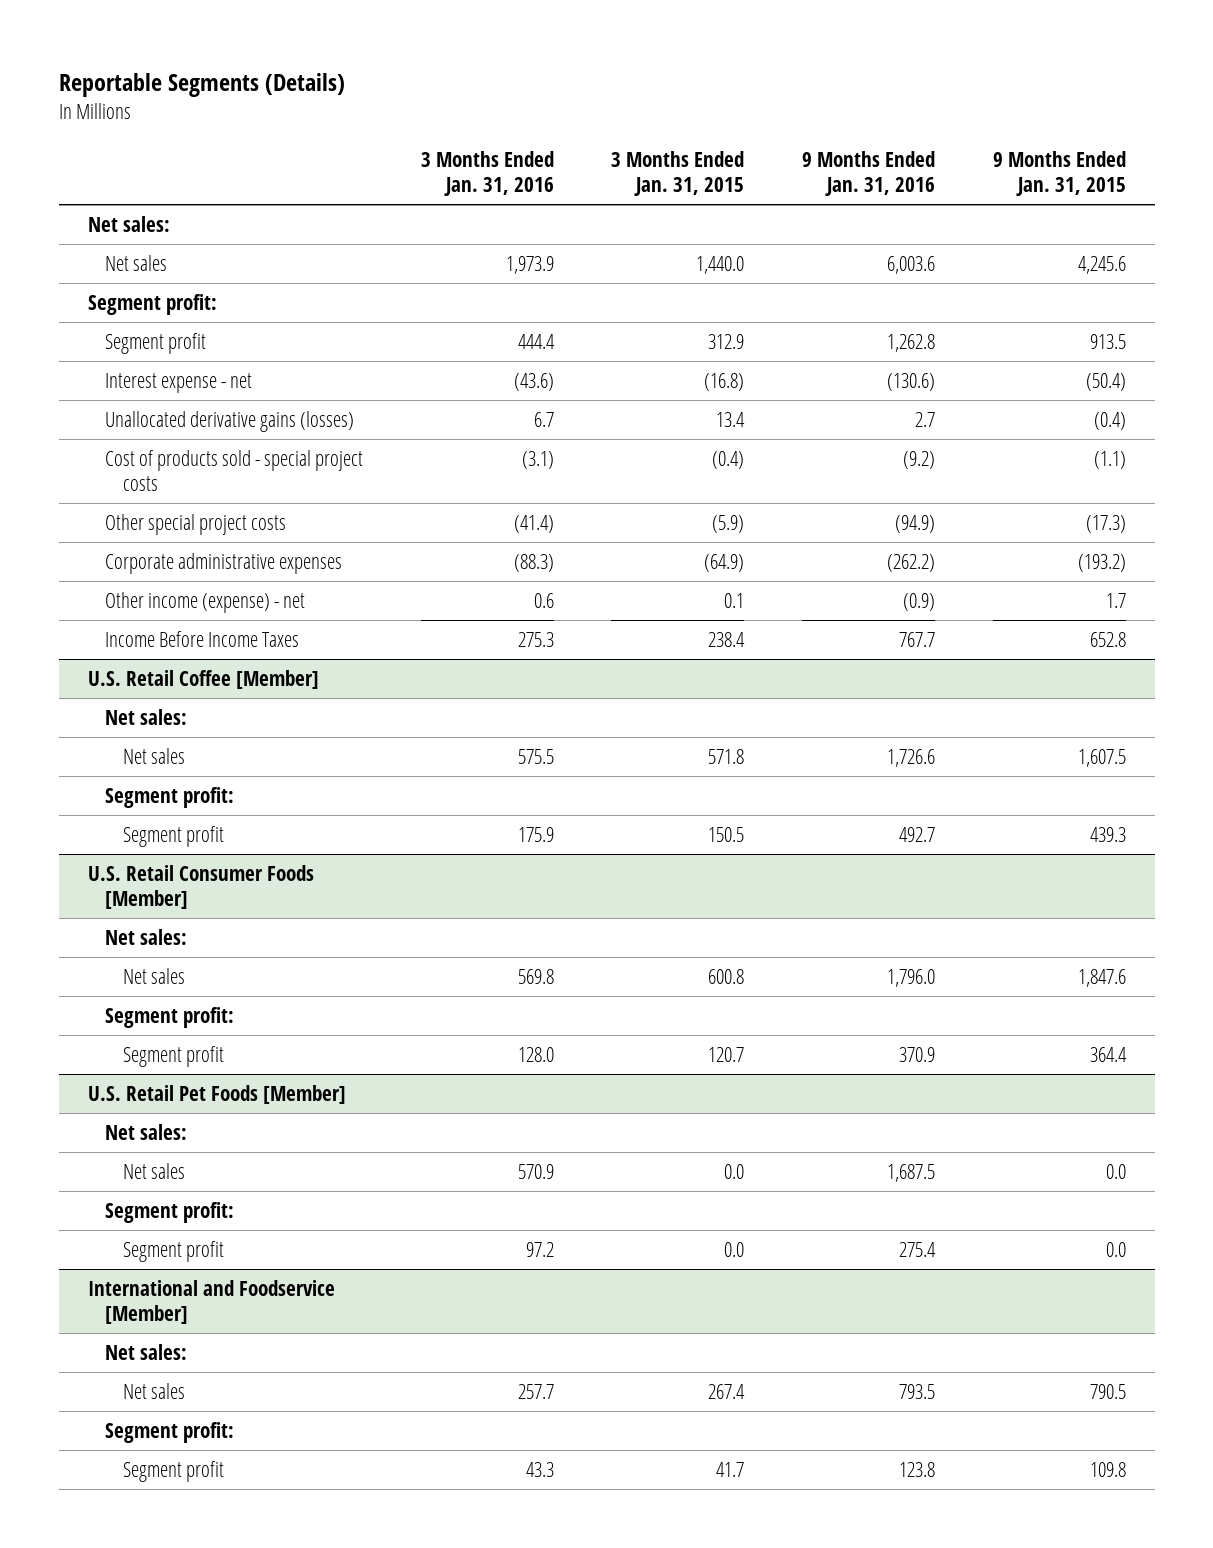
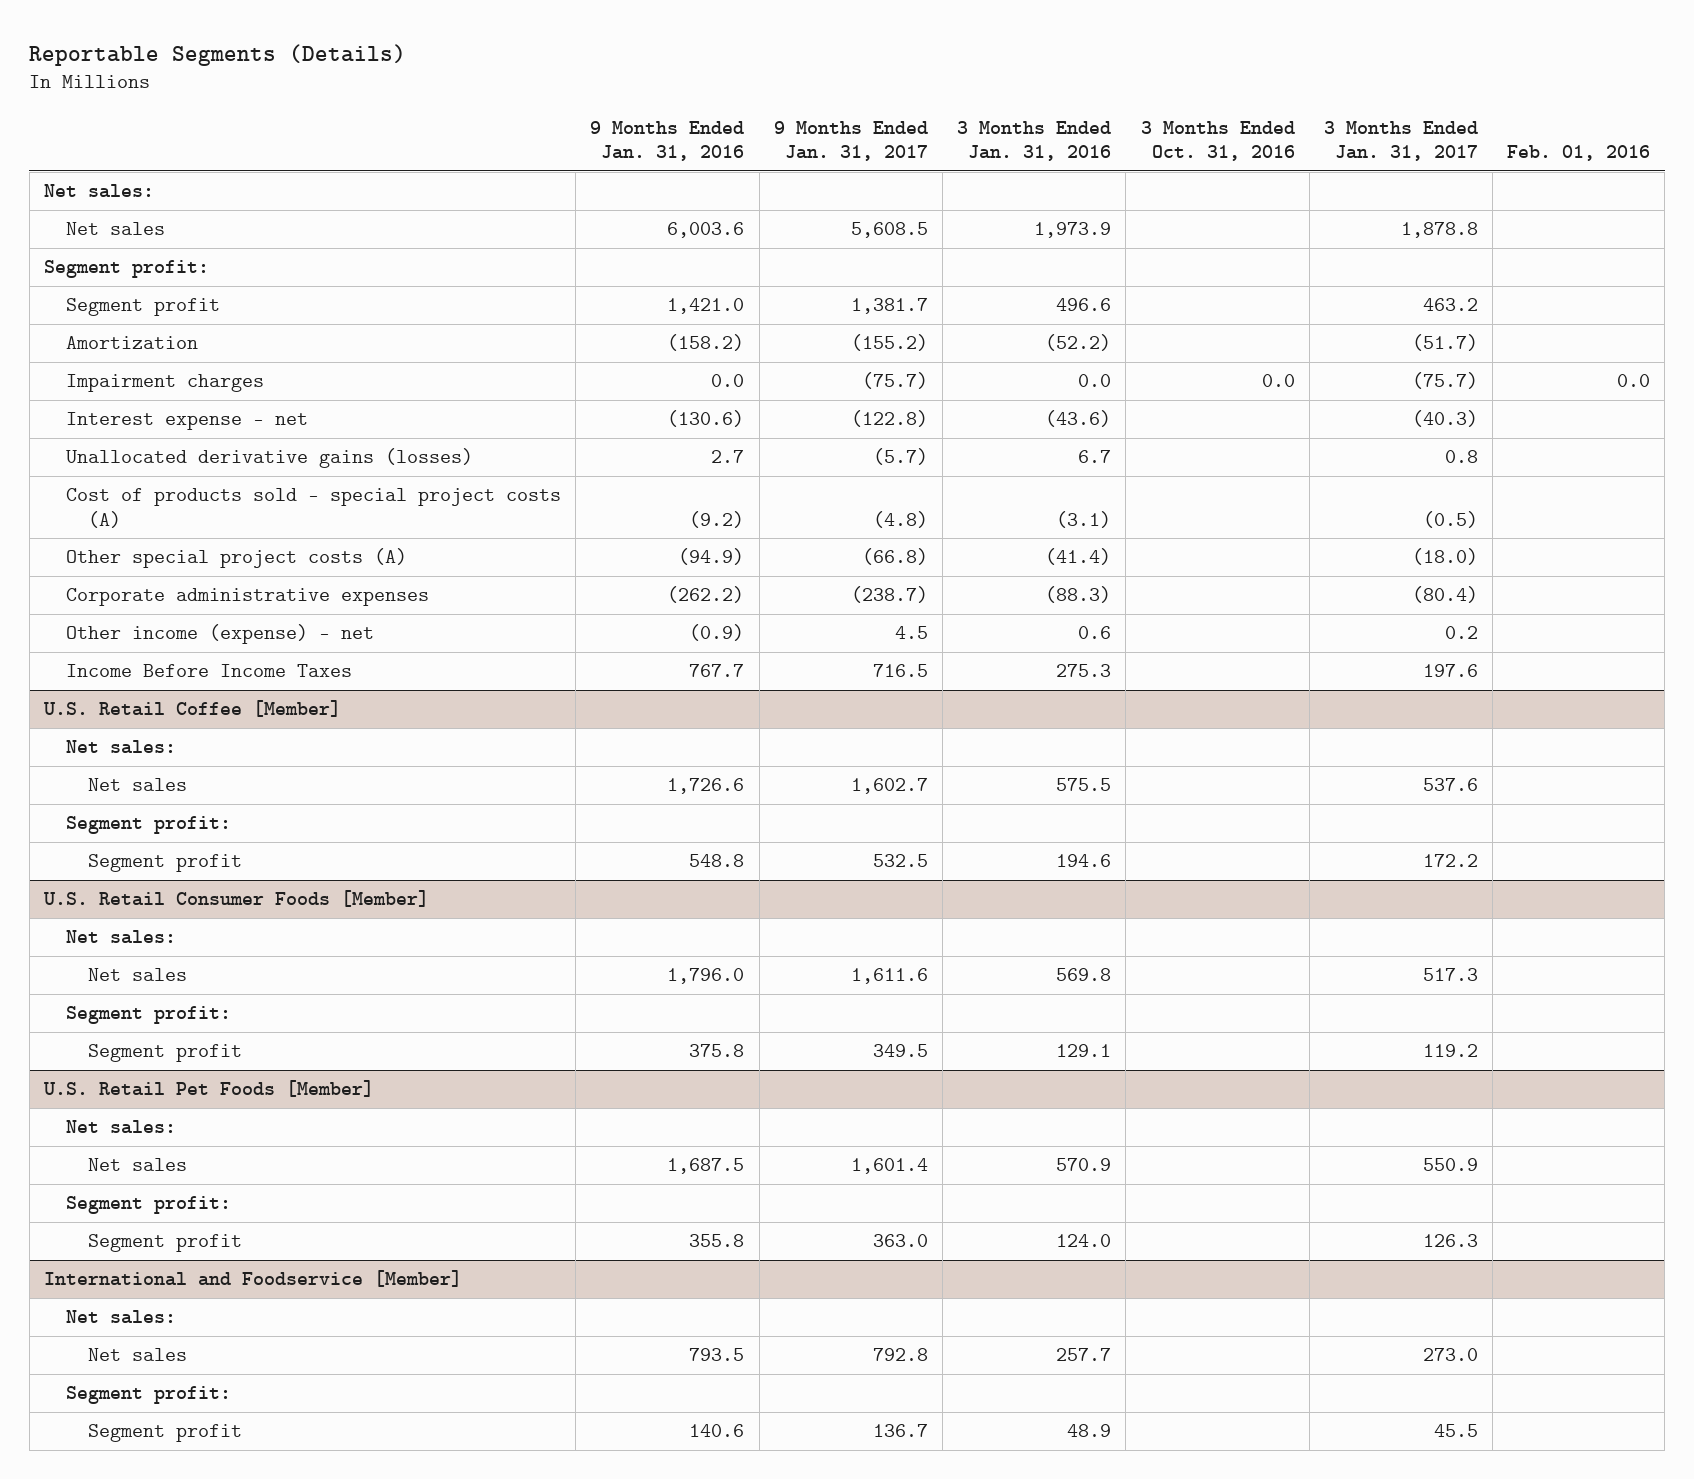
[611,151,745,196] 3 Months Ended Jan. 31, 2015 -> none
[992,151,1126,196] 9 Months Ended Jan. 31, 2015 -> none
none -> [773,120,928,162] 9 Months Ended Jan. 31, 2017
none -> [1140,120,1295,162] 3 Months Ended Oct. 31, 2016
none -> [1323,120,1478,162] 3 Months Ended Jan. 31, 2017
none -> [1507,145,1651,162] Feb. 01, 2016
[517,334,555,350] 444.4 -> [1056,298,1112,312] 496.6
[887,334,936,353] 1,262.8 -> [667,298,745,315] 1,421.0
none -> [66,336,199,350] Amortization
none -> [66,374,265,393] Impairment charges
[105,450,364,491] Cost of products sold - special project costs -> [66,488,562,528] Cost of products sold - special project costs (A)
[105,514,287,536] Other special project costs -> [66,548,408,569] Other special project costs (A)
[517,827,554,843] 175.9 -> [1056,854,1112,868] 194.6
[899,827,936,843] 492.7 -> [689,854,745,868] 548.8
[517,1047,554,1063] 128.0 -> [1056,1044,1112,1058] 129.1
[899,1047,936,1063] 370.9 -> [689,1044,745,1058] 375.8
[525,1242,554,1258] 97.2 -> [1056,1234,1112,1248] 124.0
[899,1242,937,1258] 275.4 -> [689,1234,745,1248] 355.8
[525,1462,554,1478] 43.3 -> [1067,1424,1112,1438] 48.9
[899,1462,936,1478] 123.8 -> [689,1424,745,1438] 140.6

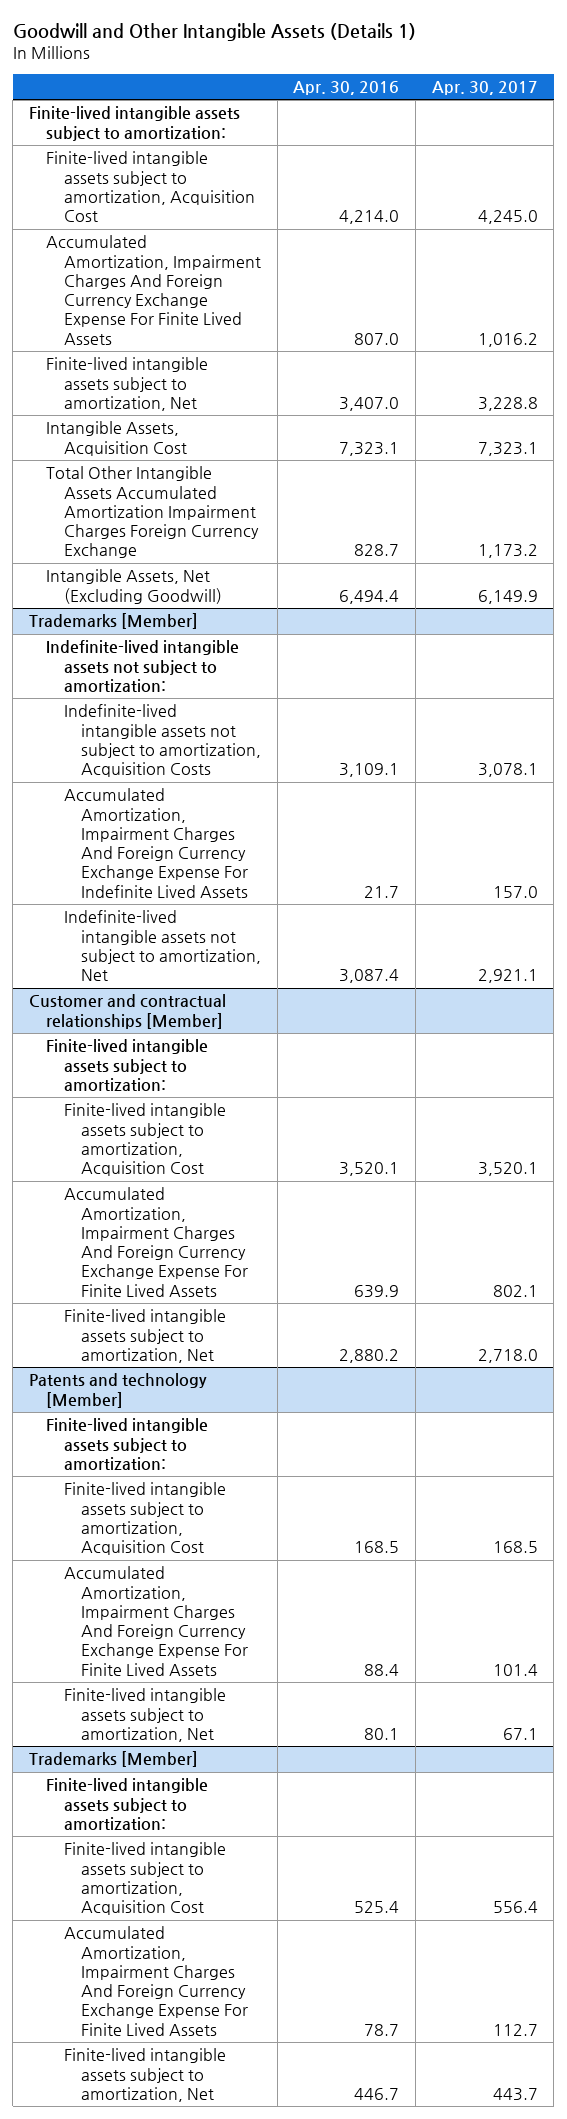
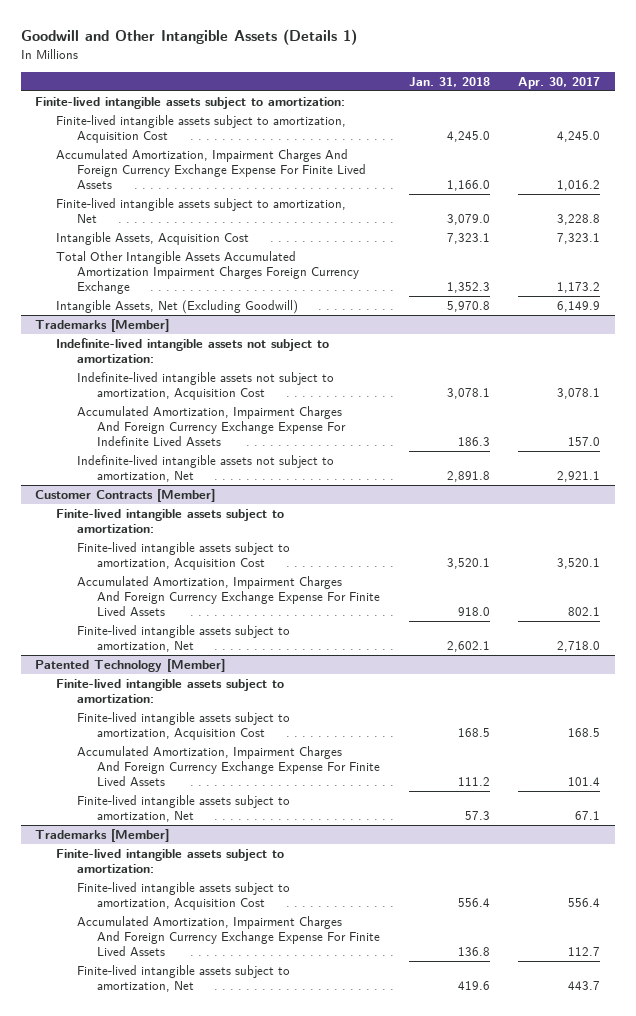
[293,80,400,95] Apr. 30, 2016 -> none
none -> [408,77,490,88] Jan. 31, 2018
[63,704,262,778] Indefinite-lived intangible assets not subject to amortization, Acquisition Costs -> [76,371,334,401] Indefinite-lived intangible assets not subject to amortization, Acquisition Cost
[28,994,226,1029] Customer and contractual relationships [Member] -> [35,488,216,502] Customer Contracts [Member]
[28,1373,207,1408] Patents and technology [Member] -> [35,658,226,672] Patented Technology [Member]

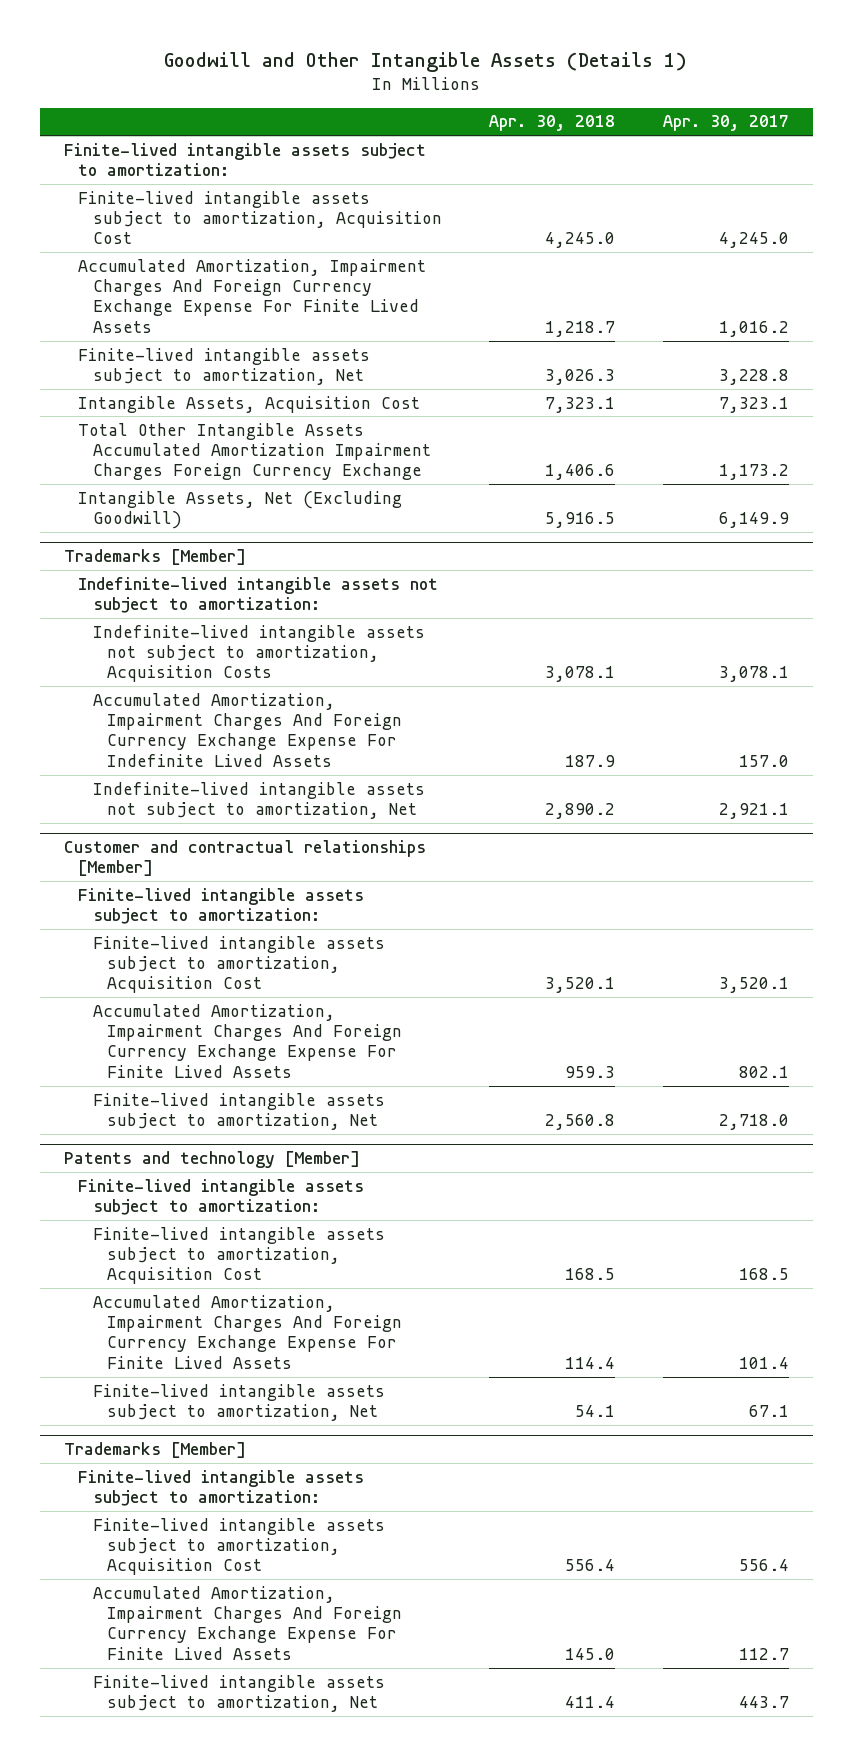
[408,77,490,88] Jan. 31, 2018 -> none
none -> [489,115,616,132] Apr. 30, 2018
[76,371,334,401] Indefinite-lived intangible assets not subject to amortization, Acquisition Cost -> [92,624,425,683] Indefinite-lived intangible assets not subject to amortization, Acquisition Costs
[35,488,216,502] Customer Contracts [Member] -> [63,839,426,877] Customer and contractual relationships [Member]
[35,658,226,672] Patented Technology [Member] -> [63,1150,360,1168] Patents and technology [Member]

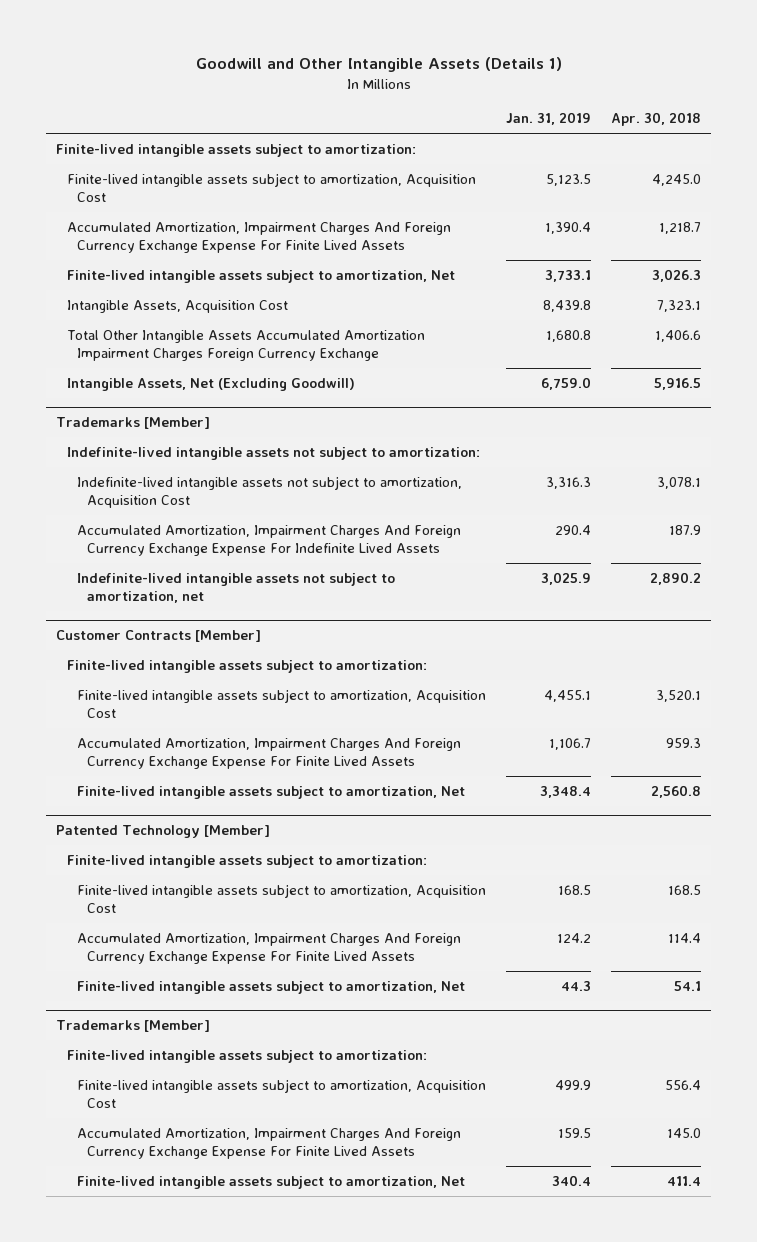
[663,115,790,132] Apr. 30, 2017 -> none
none -> [505,112,591,126] Jan. 31, 2019
[92,624,425,683] Indefinite-lived intangible assets not subject to amortization, Acquisition Costs -> [76,475,462,509] Indefinite-lived intangible assets not subject to amortization, Acquisition Cost
[92,781,425,820] Indefinite-lived intangible assets not subject to amortization, Net -> [76,572,395,604] Indefinite-lived intangible assets not subject to amortization, net
[63,839,426,877] Customer and contractual relationships [Member] -> [56,630,262,643] Customer Contracts [Member]
[63,1150,360,1168] Patents and technology [Member] -> [56,825,271,839] Patented Technology [Member]

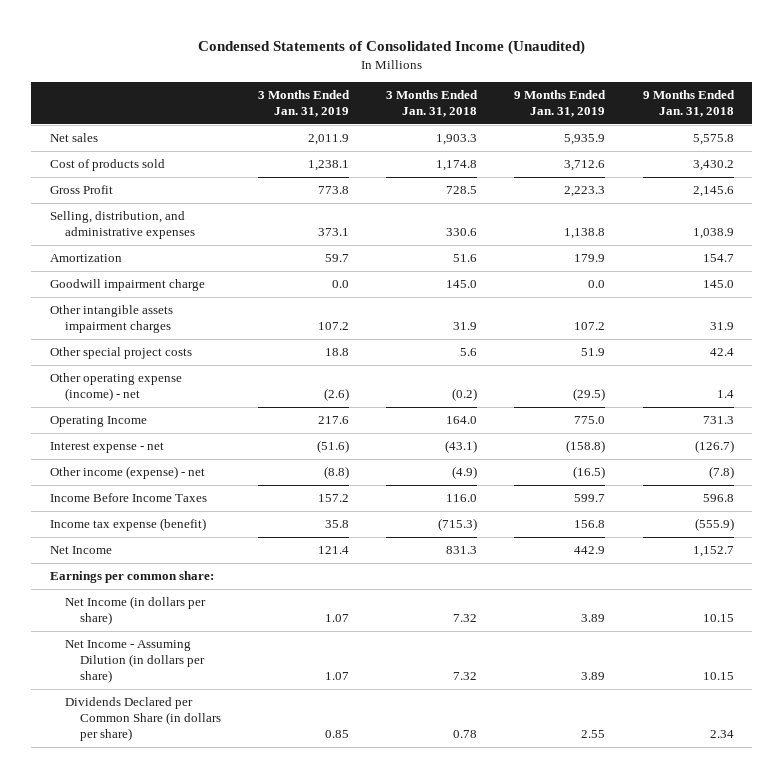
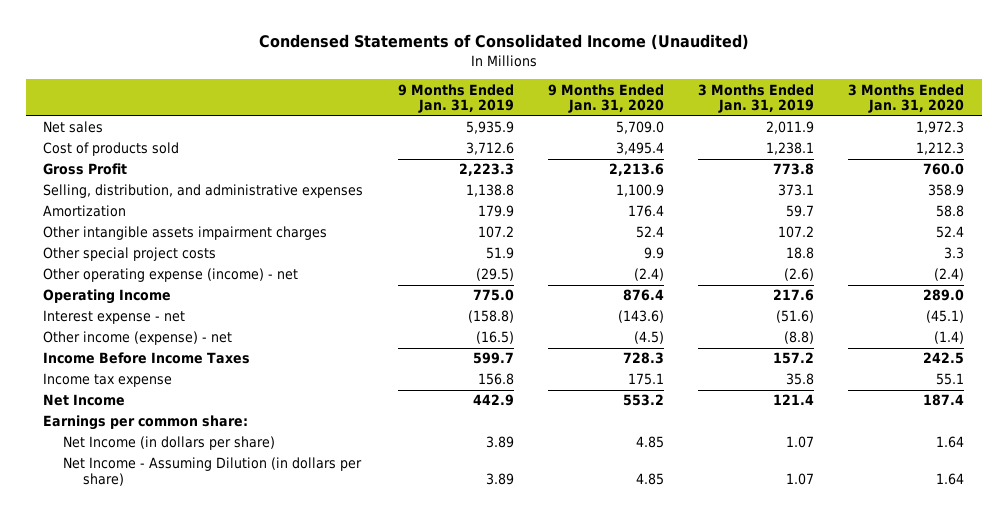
[386,89,479,117] 3 Months Ended Jan. 31, 2018 -> none
[642,89,735,117] 9 Months Ended Jan. 31, 2018 -> none
none -> [547,83,664,114] 9 Months Ended Jan. 31, 2020
none -> [848,83,965,114] 3 Months Ended Jan. 31, 2020
[49,279,205,292] Goodwill impairment charge -> none
[49,518,206,532] Income tax expense (benefit) -> [43,373,173,388] Income tax expense
[64,697,221,741] Dividends Declared per Common Share (in dollars per share) -> none

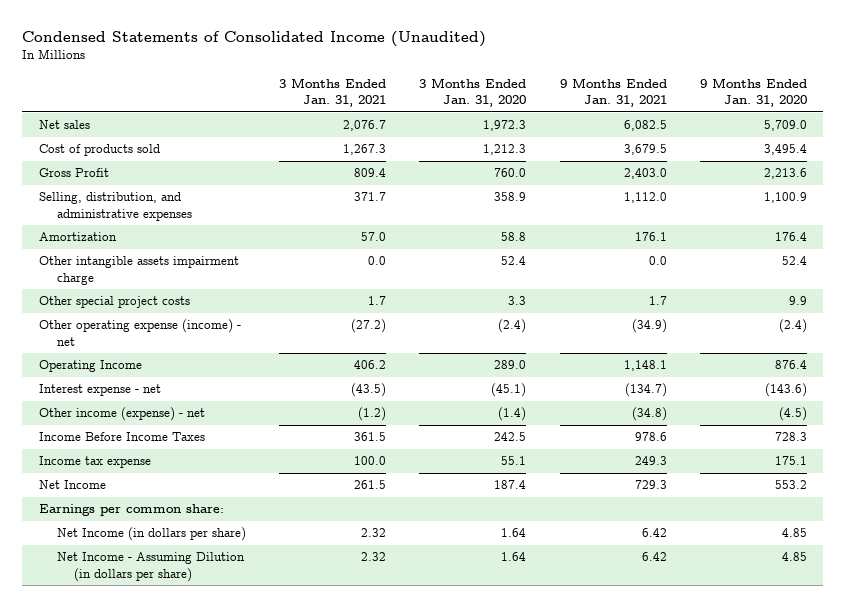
[397,83,514,114] 9 Months Ended Jan. 31, 2019 -> none
[698,83,815,114] 3 Months Ended Jan. 31, 2019 -> none
none -> [278,77,386,108] 3 Months Ended Jan. 31, 2021
none -> [559,77,667,108] 9 Months Ended Jan. 31, 2021
[43,226,328,241] Other intangible assets impairment charges -> [38,256,239,285] Other intangible assets impairment charge

